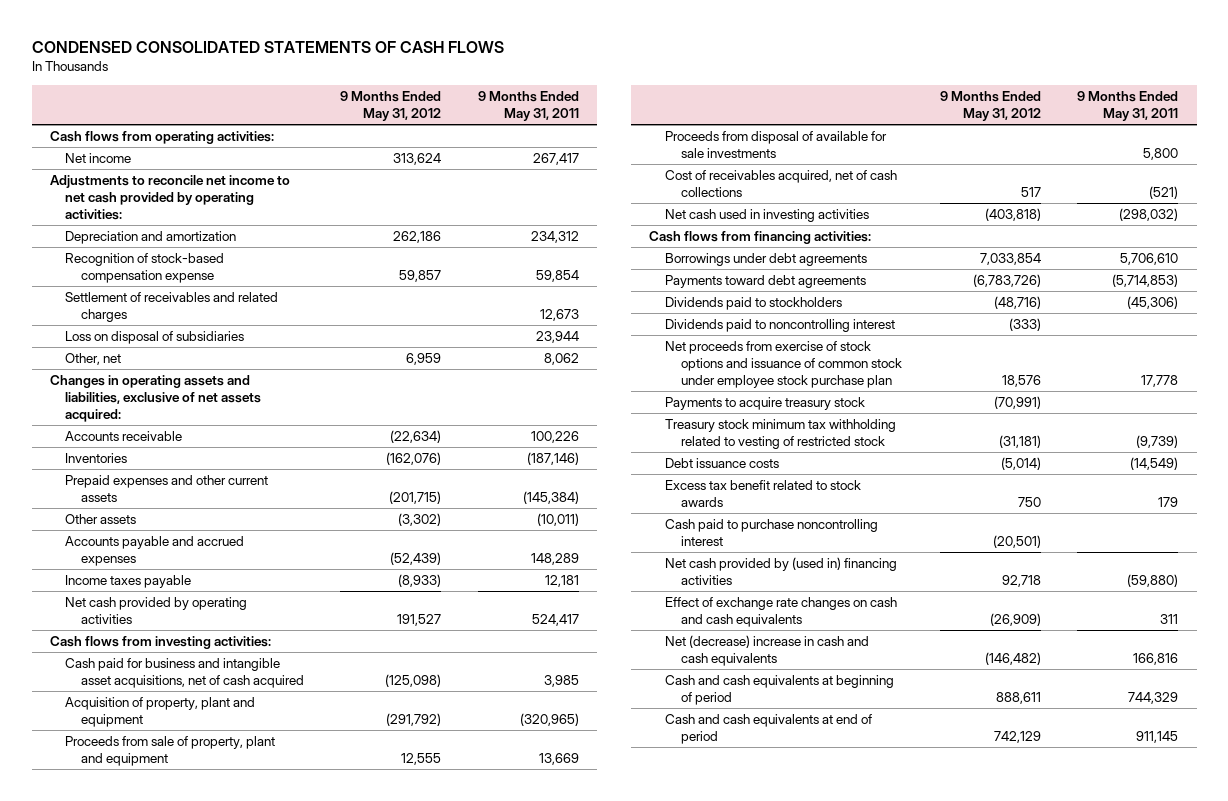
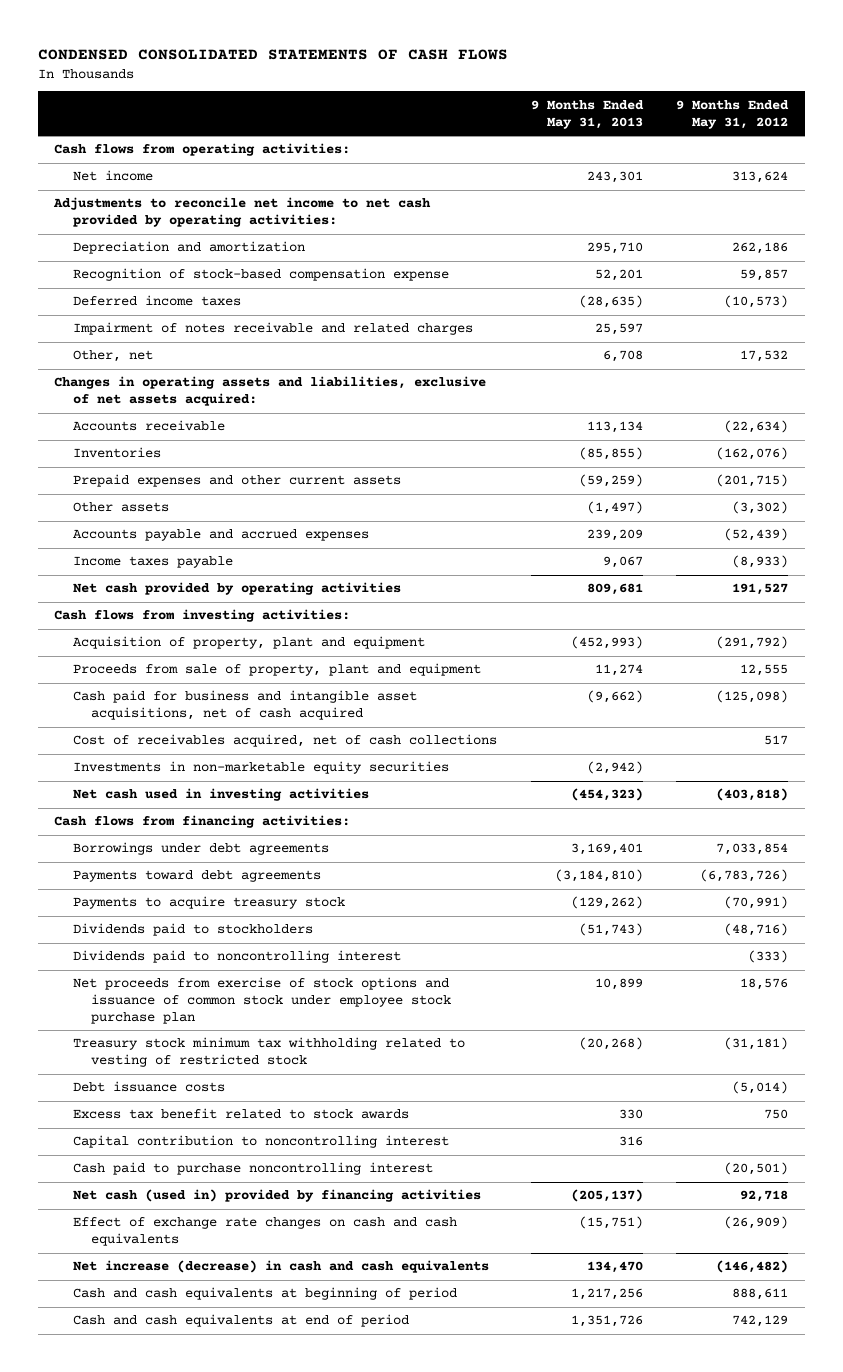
[477,91,579,122] 9 Months Ended May 31, 2011 -> none
none -> [530,99,644,129] 9 Months Ended May 31, 2013
[65,292,279,322] Settlement of receivables and related charges -> none
[65,331,245,345] Loss on disposal of subsidiaries -> none
none -> [72,295,241,307] Deferred income taxes
none -> [72,322,473,336] Impairment of notes receivable and related charges
[406,353,442,366] 6,959 -> [740,350,789,363] 17,532
[664,131,887,158] Proceeds from disposal of available for sale investments -> none
[65,658,304,688] Cash paid for business and intangible asset acquisitions, net of cash acquired -> [72,690,417,721] Cash paid for business and intangible asset acquisitions, net of cash acquired
none -> [72,761,449,775] Investments in non-marketable equity securities
[664,397,865,411] Payments to acquire treasury stock -> [72,896,345,910] Payments to acquire treasury stock
none -> [72,1135,449,1149] Capital contribution to noncontrolling interest
[664,557,897,585] Net cash provided by (used in) financing activities -> [72,1189,481,1203] Net cash (used in) provided by financing activities
[664,635,869,666] Net (decrease) increase in cash and cash equivalents -> [72,1260,489,1274] Net increase (decrease) in cash and cash equivalents

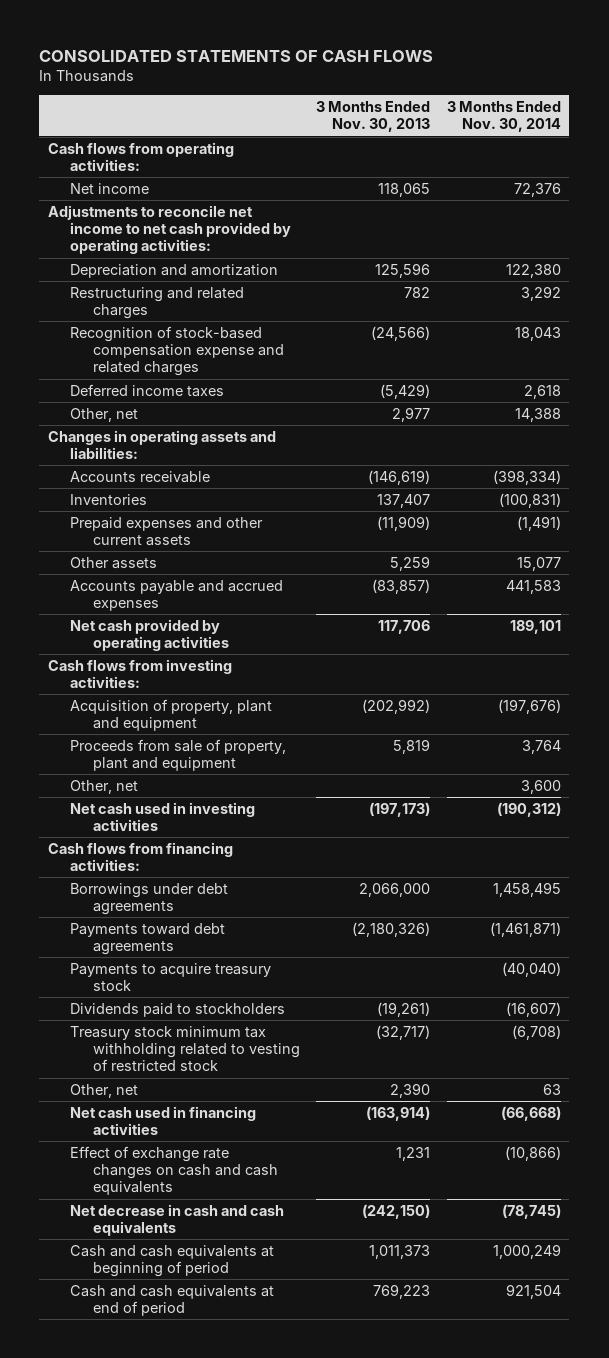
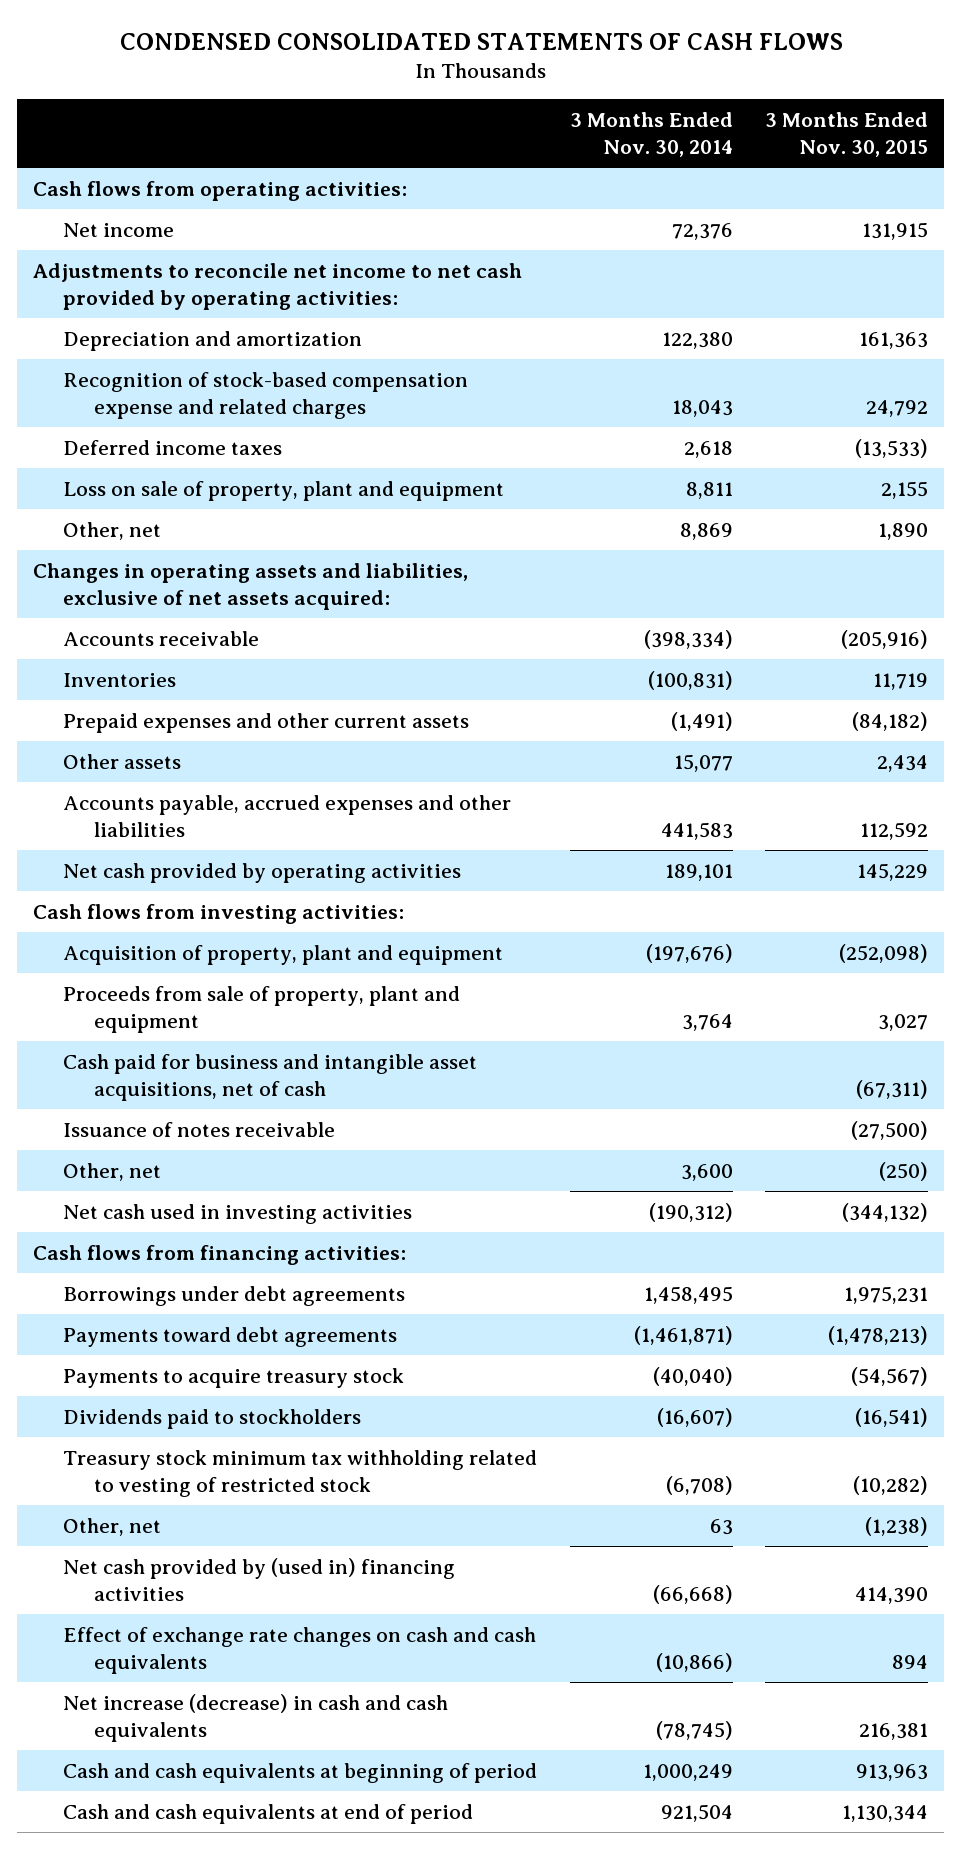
[39,49,434,62] CONSOLIDATED STATEMENTS OF CASH FLOWS -> [119,32,843,50] CONDENSED CONSOLIDATED STATEMENTS OF CASH FLOWS
[316,101,431,133] 3 Months Ended Nov. 30, 2013 -> none
none -> [765,112,929,157] 3 Months Ended Nov. 30, 2015
[70,286,245,319] Restructuring and related charges -> none
none -> [63,480,505,501] Loss on sale of property, plant and equipment
[514,407,561,422] 14,388 -> [679,522,733,540] 8,869
[47,429,276,459] Changes in operating assets and liabilities: -> [33,562,469,610] Changes in operating assets and liabilities, exclusive of net assets acquired:
[70,579,284,611] Accounts payable and accrued expenses -> [63,794,512,837] Accounts payable, accrued expenses and other liabilities
none -> [63,1053,478,1101] Cash paid for business and intangible asset acquisitions, net of cash
none -> [63,1121,336,1137] Issuance of notes receivable
[70,1105,257,1135] Net cash used in financing activities -> [63,1557,456,1601] Net cash provided by (used in) financing activities
[70,1203,285,1236] Net decrease in cash and cash equivalents -> [63,1693,449,1742] Net increase (decrease) in cash and cash equivalents

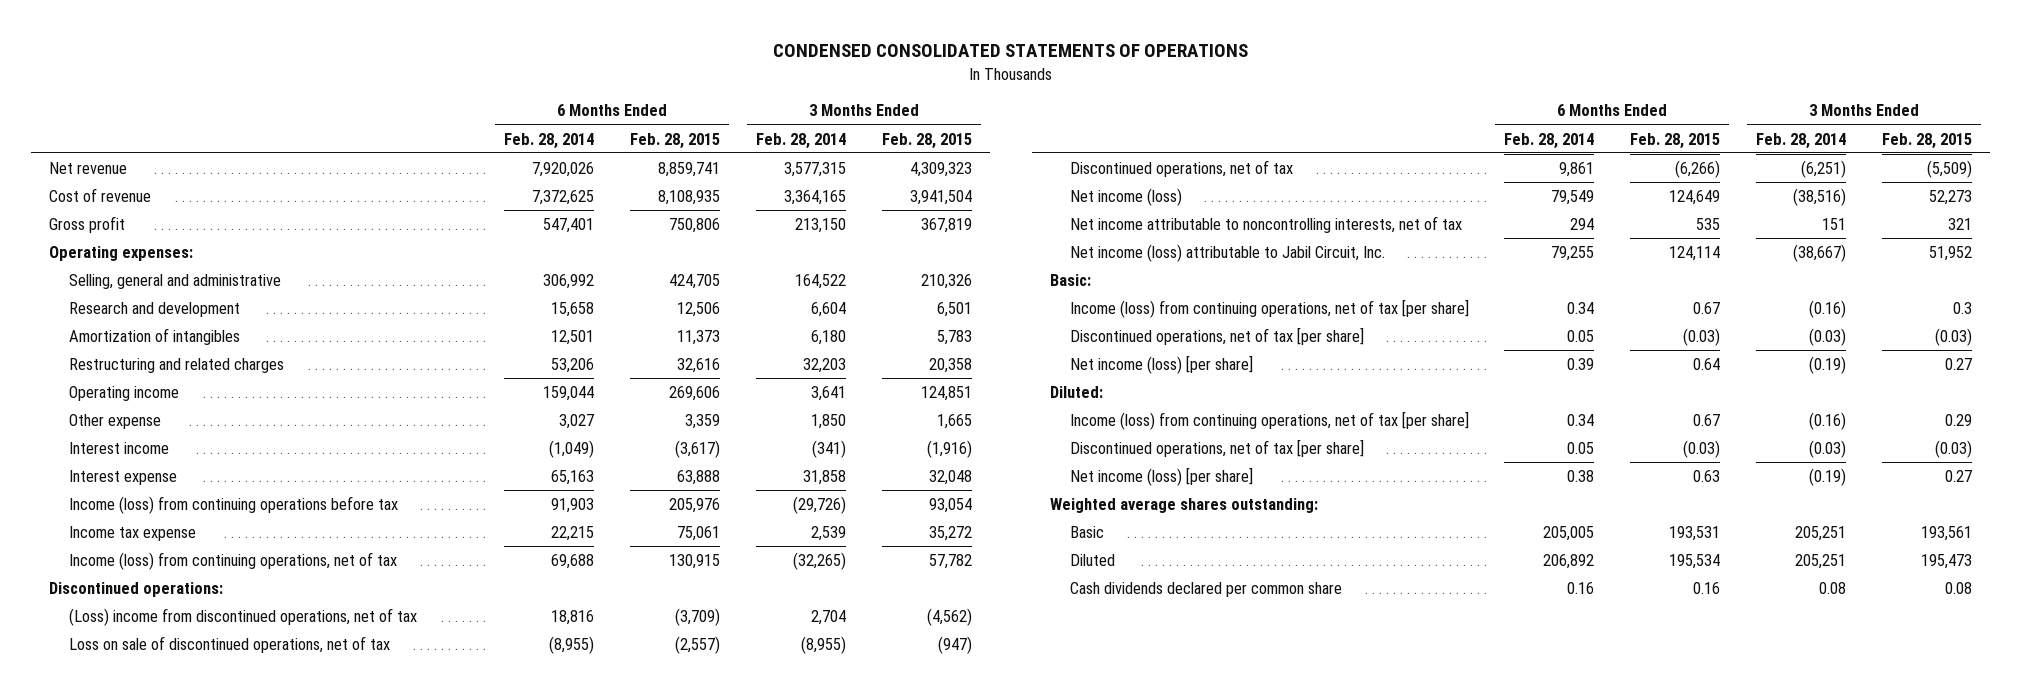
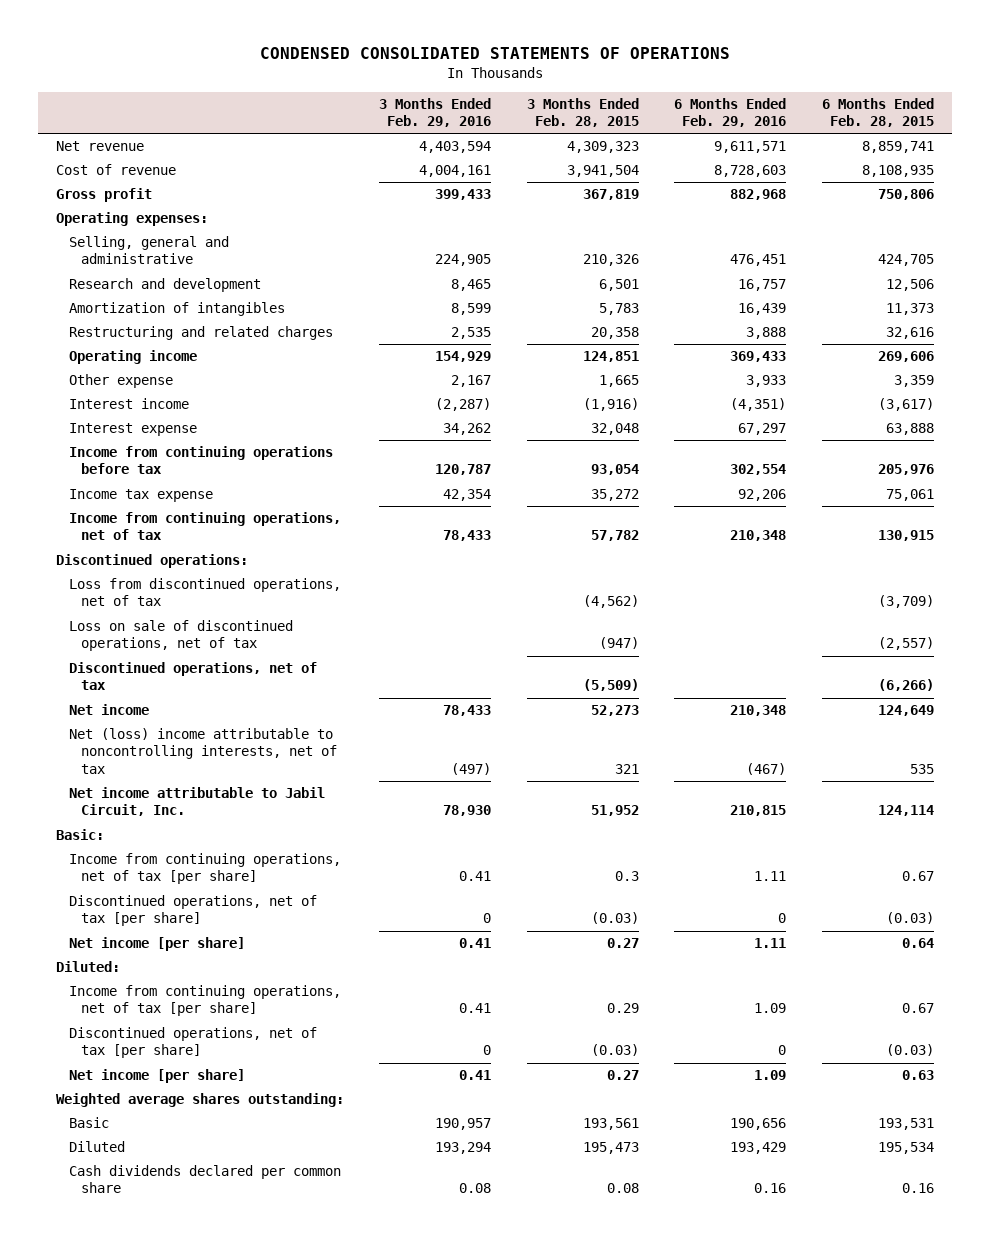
[504,132,595,149] Feb. 28, 2014 -> none
[755,132,846,149] Feb. 28, 2014 -> none
none -> [379,97,492,128] 3 Months Ended Feb. 29, 2016
none -> [674,97,787,128] 6 Months Ended Feb. 29, 2016
[69,496,399,515] Income (loss) from continuing operations before tax -> [68,446,333,475] Income from continuing operations before tax
[69,552,398,571] Income (loss) from continuing operations, net of tax -> [68,512,341,541] Income from continuing operations, net of tax
[69,608,418,627] (Loss) income from discontinued operations, net of tax -> [68,578,341,607] Loss from discontinued operations, net of tax
[1069,188,1182,207] Net income (loss) -> [68,704,149,716] Net income
[1069,216,1462,234] Net income attributable to noncontrolling interests, net of tax -> [68,728,338,774] Net (loss) income attributable to noncontrolling interests, net of tax
[1069,244,1385,263] Net income (loss) attributable to Jabil Circuit, Inc. -> [68,787,325,817] Net income attributable to Jabil Circuit, Inc.
[1069,299,1469,319] Income (loss) from continuing operations, net of tax [per share] -> [68,853,341,885] Income from continuing operations, net of tax [per share]
[1069,355,1253,375] Net income (loss) [per share] -> [68,937,245,952] Net income [per share]
[1069,411,1469,431] Income (loss) from continuing operations, net of tax [per share] -> [68,985,341,1017] Income from continuing operations, net of tax [per share]
[1069,467,1253,487] Net income (loss) [per share] -> [68,1069,245,1084] Net income [per share]

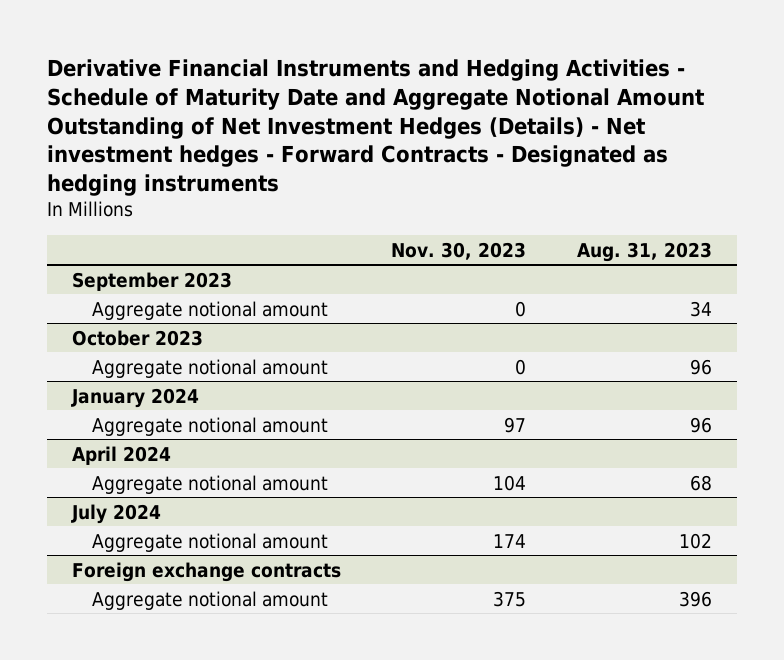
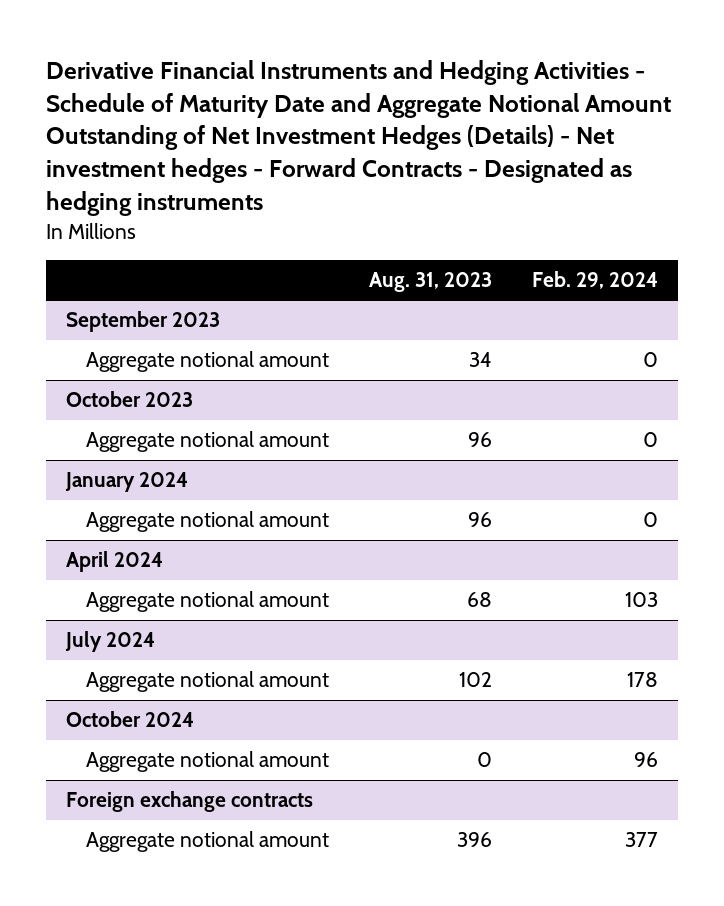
[391,241,527,260] Nov. 30, 2023 -> none
none -> [531,271,658,290] Feb. 29, 2024
none -> [65,711,194,728] October 2024
none -> [86,751,330,773] Aggregate notional amount

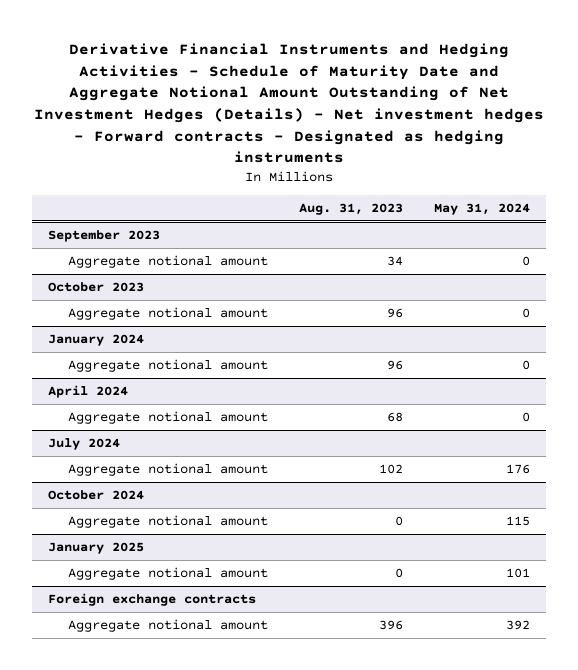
[45,59,671,217] Derivative Financial Instruments and Hedging Activities - Schedule of Maturity Date and Aggregate Notional Amount Outstanding of Net Investment Hedges (Details) - Net investment hedges - Forward Contracts - Designated as hedging instruments -> [34,42,545,164] Derivative Financial Instruments and Hedging Activities - Schedule of Maturity Date and Aggregate Notional Amount Outstanding of Net Investment Hedges (Details) - Net investment hedges - Forward contracts - Designated as hedging instruments
[531,271,658,290] Feb. 29, 2024 -> none
none -> [434,203,531,216] May 31, 2024
none -> [47,542,144,555] January 2025
none -> [67,567,268,581] Aggregate notional amount

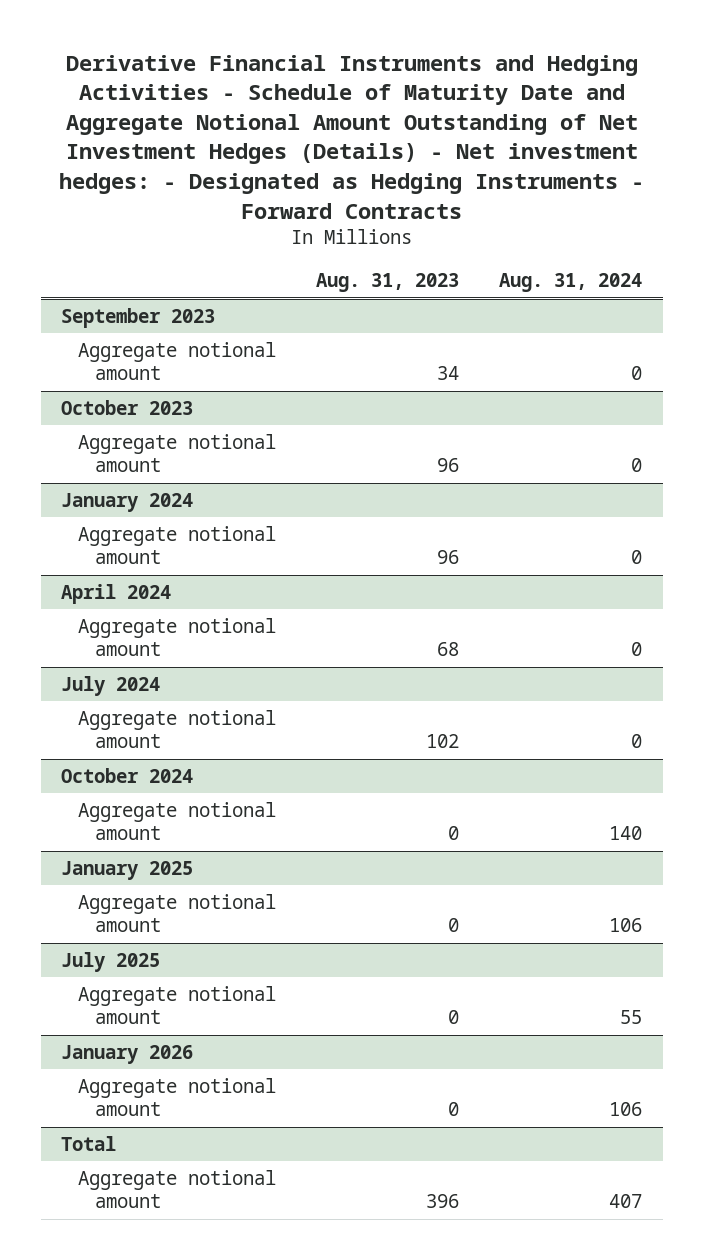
[34,42,545,164] Derivative Financial Instruments and Hedging Activities - Schedule of Maturity Date and Aggregate Notional Amount Outstanding of Net Investment Hedges (Details) - Net investment hedges - Forward contracts - Designated as hedging instruments -> [58,54,644,219] Derivative Financial Instruments and Hedging Activities - Schedule of Maturity Date and Aggregate Notional Amount Outstanding of Net Investment Hedges (Details) - Net investment hedges: - Designated as Hedging Instruments - Forward Contracts
[434,203,531,216] May 31, 2024 -> none
none -> [499,273,643,293] Aug. 31, 2024
none -> [61,951,161,972] July 2025
none -> [78,985,277,1025] Aggregate notional amount
none -> [61,1044,194,1064] January 2026
none -> [78,1077,277,1117] Aggregate notional amount
[47,593,256,607] Foreign exchange contracts -> [61,1135,117,1151] Total

